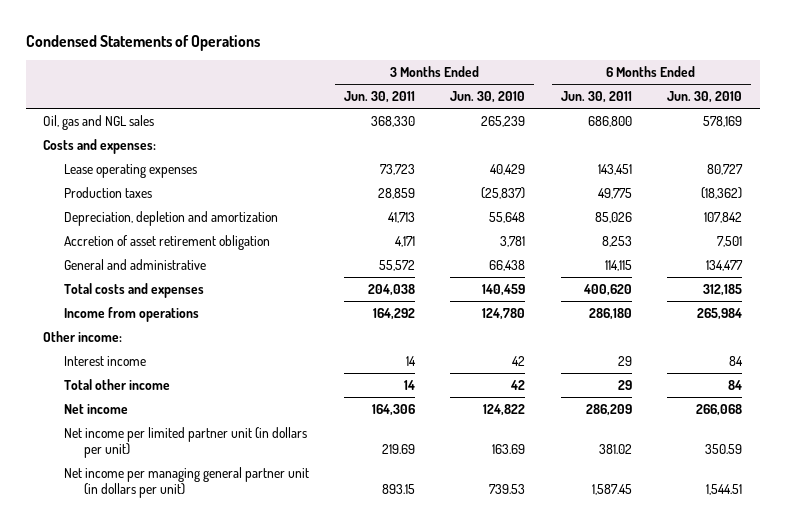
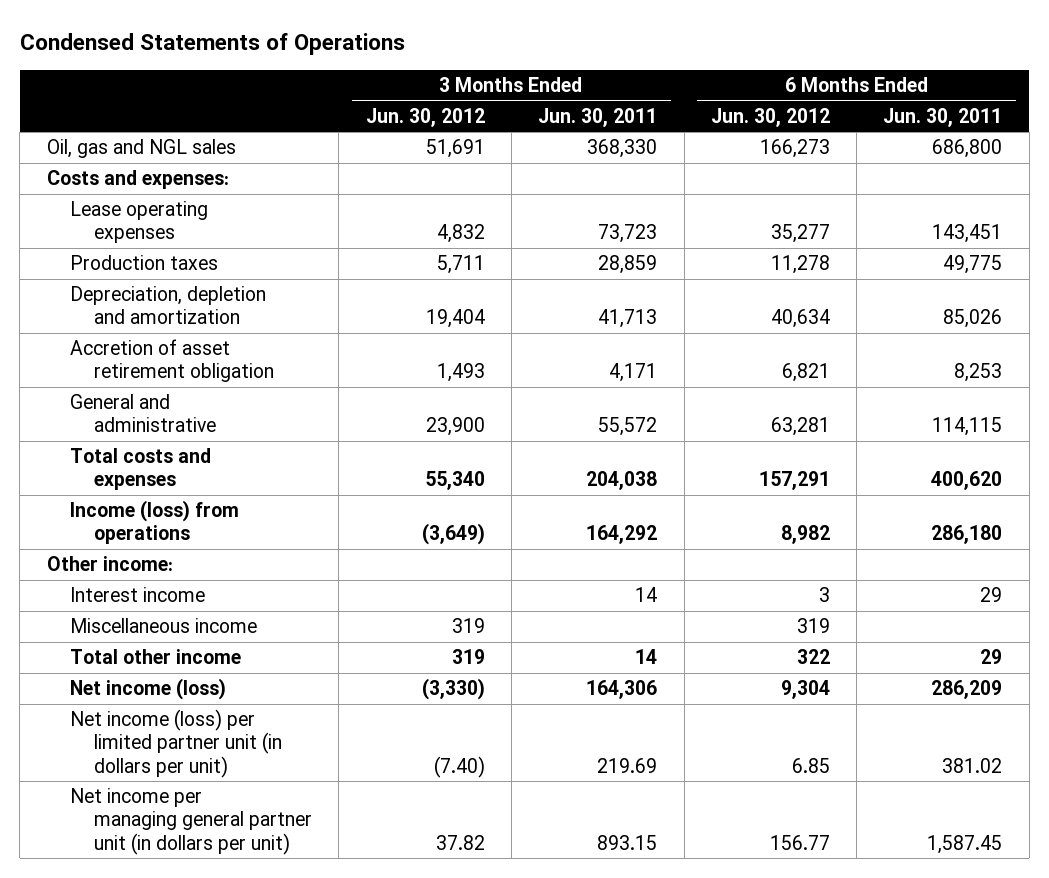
[450,90,526,103] Jun. 30, 2010 -> none
[667,90,743,103] Jun. 30, 2010 -> none
none -> [365,107,485,127] Jun. 30, 2012
none -> [710,107,830,127] Jun. 30, 2012
[63,306,199,322] Income from operations -> [70,500,240,545] Income (loss) from operations
none -> [70,618,258,634] Miscellaneous income
[63,403,128,414] Net income -> [70,678,227,701] Net income (loss)
[63,426,307,458] Net income per limited partner unit (in dollars per unit) -> [70,709,283,778] Net income (loss) per limited partner unit (in dollars per unit)

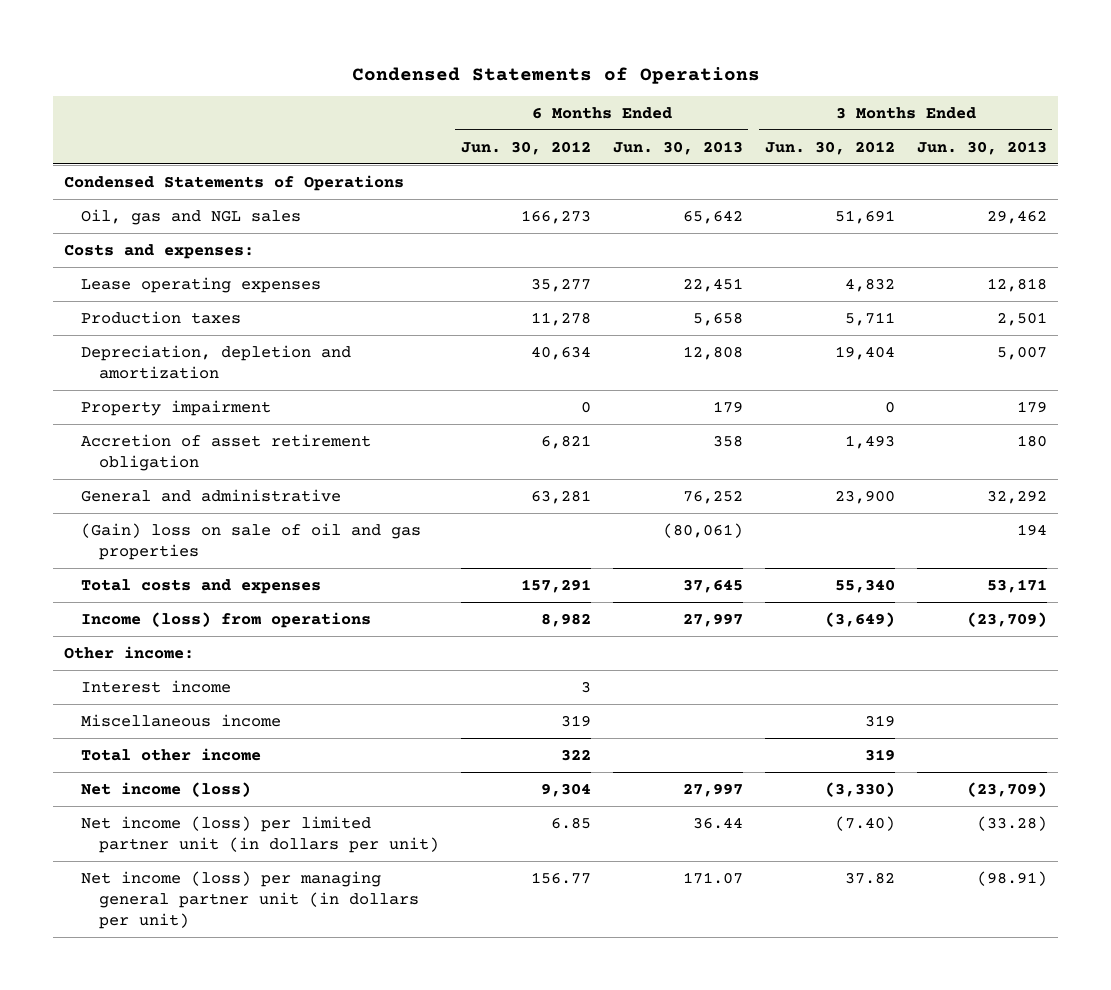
[538,107,658,127] Jun. 30, 2011 -> none
[883,107,1003,127] Jun. 30, 2011 -> none
none -> [612,140,743,155] Jun. 30, 2013
none -> [916,140,1047,155] Jun. 30, 2013
none -> [64,174,405,191] Condensed Statements of Operations
none -> [81,399,272,416] Property impairment
none -> [81,522,422,560] (Gain) loss on sale of oil and gas properties
[70,788,313,855] Net income per managing general partner unit (in dollars per unit) -> [81,870,419,930] Net income (loss) per managing general partner unit (in dollars per unit)

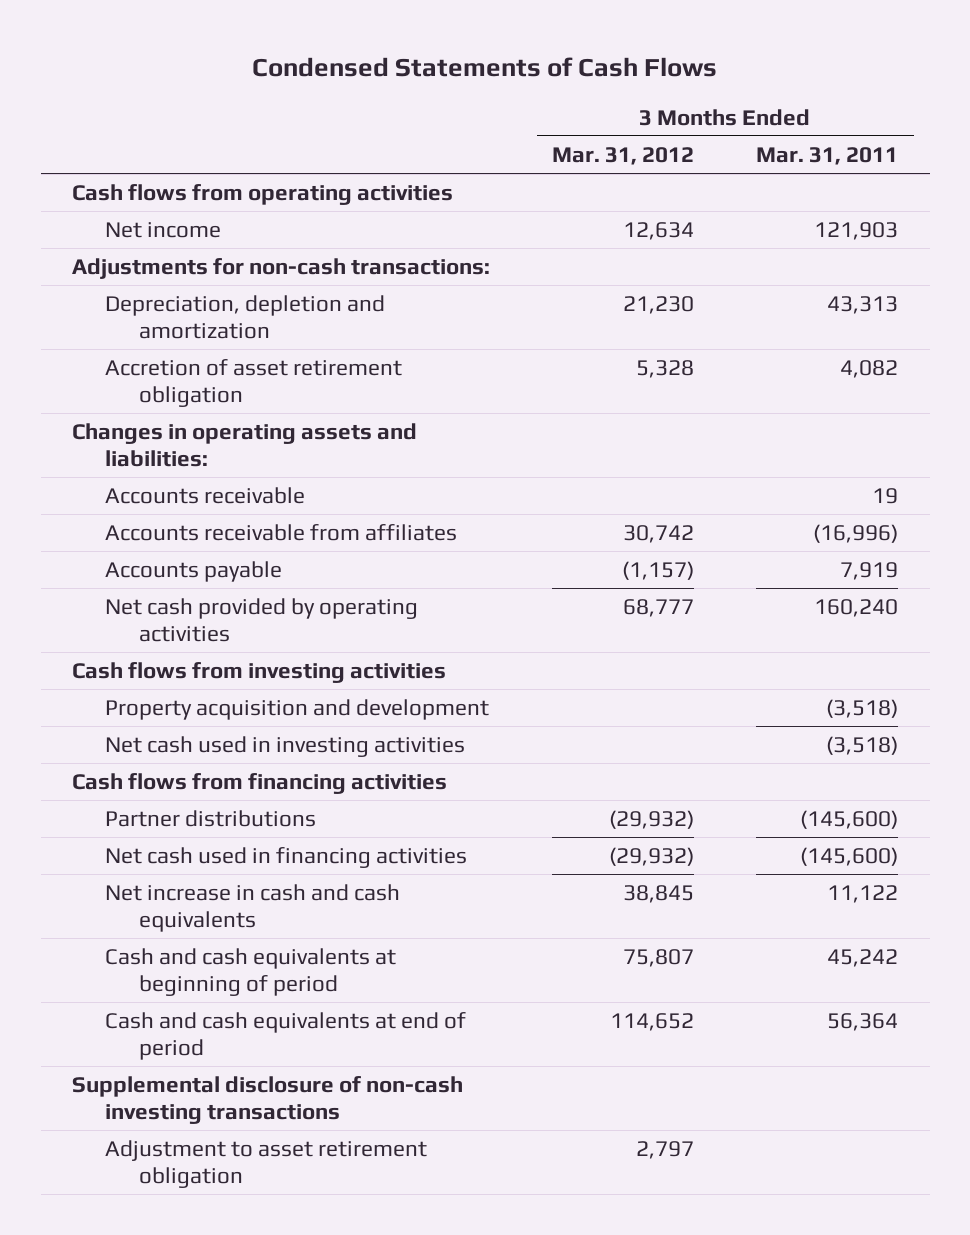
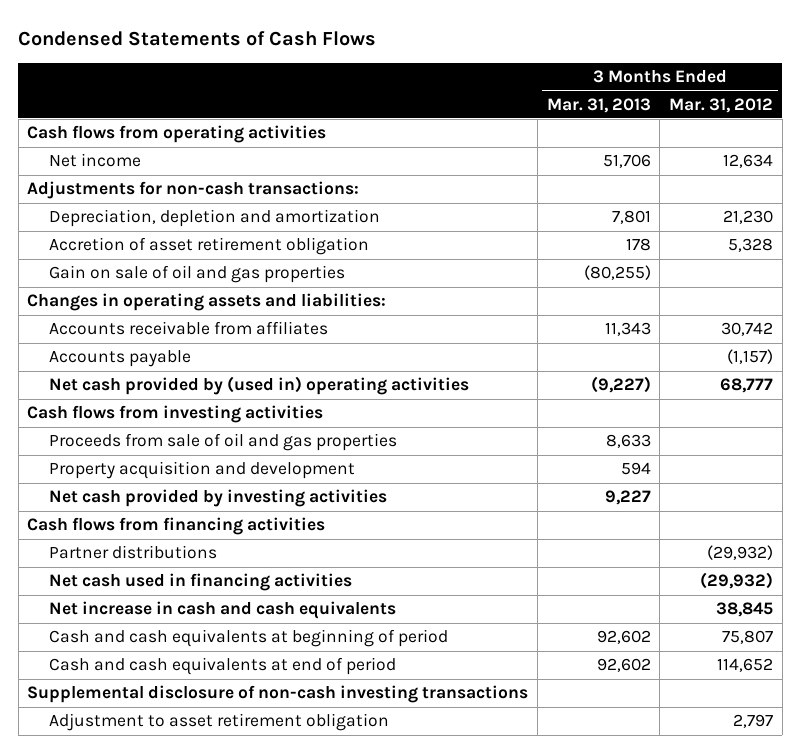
[756,146,899,165] Mar. 31, 2011 -> none
none -> [546,97,651,113] Mar. 31, 2013
none -> [48,265,345,284] Gain on sale of oil and gas properties
[105,487,306,505] Accounts receivable -> none
[105,598,419,643] Net cash provided by operating activities -> [48,376,469,396] Net cash provided by (used in) operating activities
none -> [48,433,397,452] Proceeds from sale of oil and gas properties
[105,736,466,758] Net cash used in investing activities -> [48,489,387,508] Net cash provided by investing activities

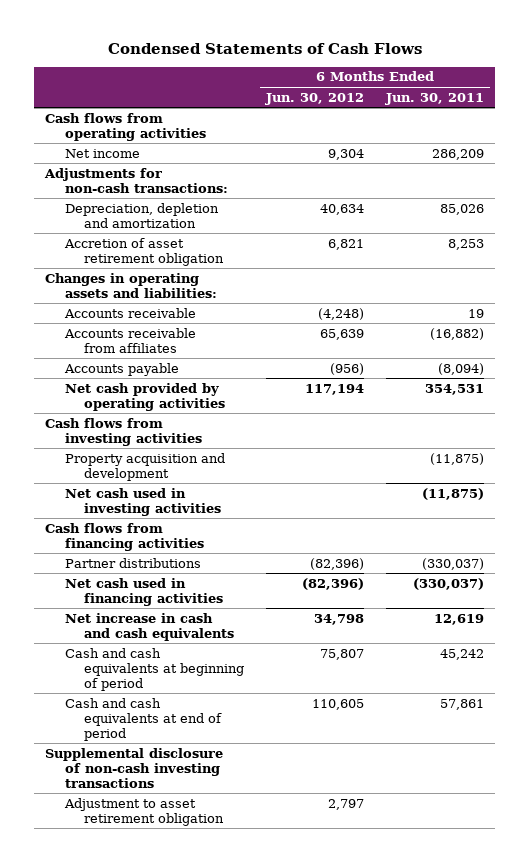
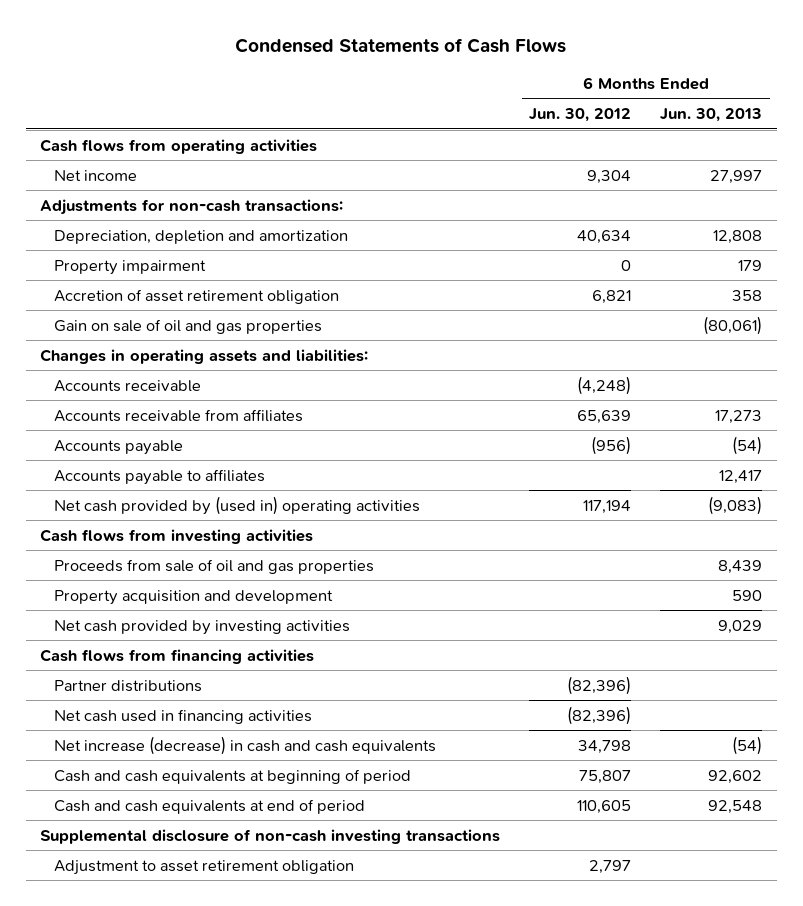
[385,92,485,105] Jun. 30, 2011 -> none
none -> [660,108,763,123] Jun. 30, 2013
none -> [53,259,206,275] Property impairment
none -> [53,318,322,334] Gain on sale of oil and gas properties
none -> [53,468,265,485] Accounts payable to affiliates
[64,382,225,411] Net cash provided by operating activities -> [53,495,420,515] Net cash provided by (used in) operating activities
none -> [53,558,374,574] Proceeds from sale of oil and gas properties
[64,487,221,516] Net cash used in investing activities -> [53,619,350,635] Net cash provided by investing activities
[64,612,234,641] Net increase in cash and cash equivalents -> [53,735,436,755] Net increase (decrease) in cash and cash equivalents

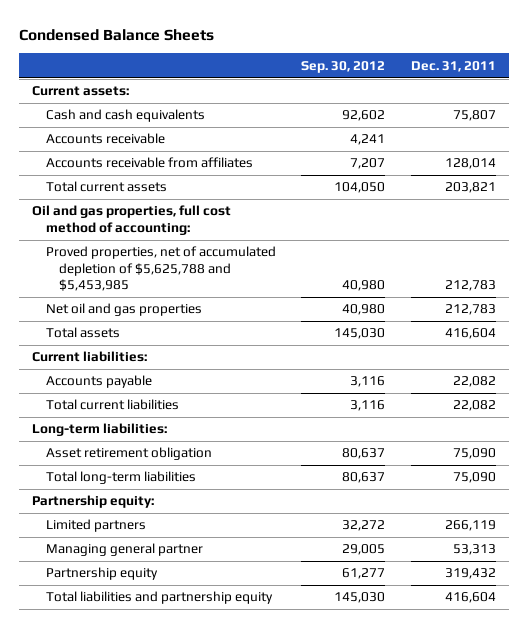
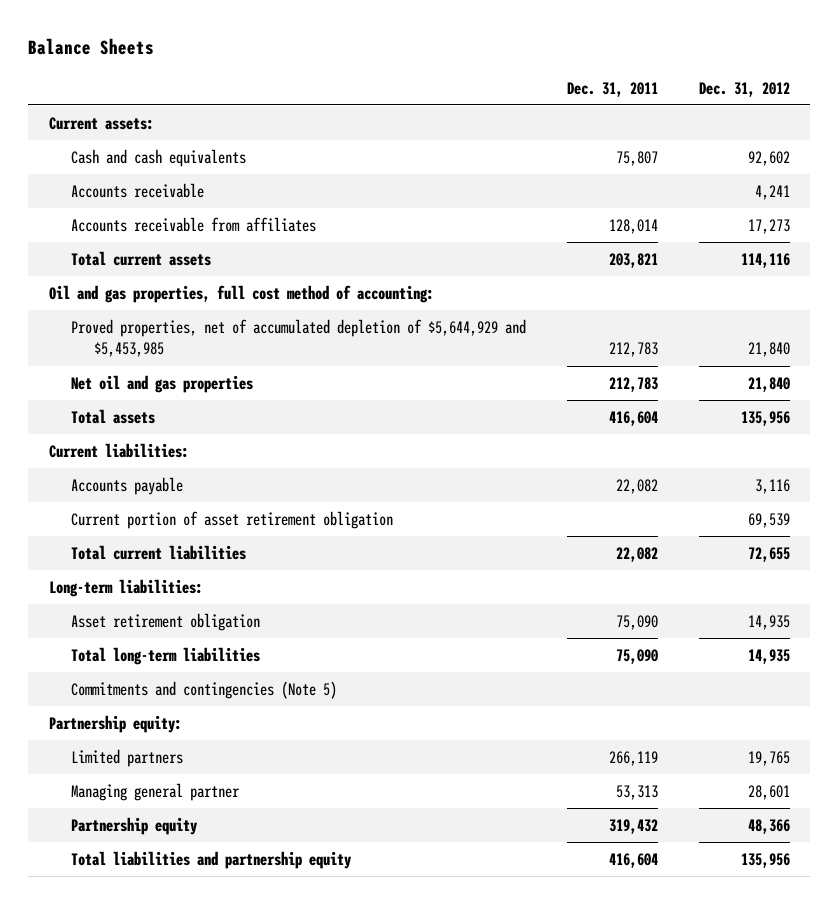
[19,28,215,41] Condensed Balance Sheets -> [28,38,155,56] Balance Sheets
[301,60,386,73] Sep. 30, 2012 -> none
none -> [698,81,790,97] Dec. 31, 2012
[45,246,276,292] Proved properties, net of accumulated depletion of $5,625,788 and $5,453,985 -> [71,318,527,358] Proved properties, net of accumulated depletion of $5,644,929 and $5,453,985
none -> [71,510,394,529] Current portion of asset retirement obligation
none -> [71,680,338,699] Commitments and contingencies (Note 5)

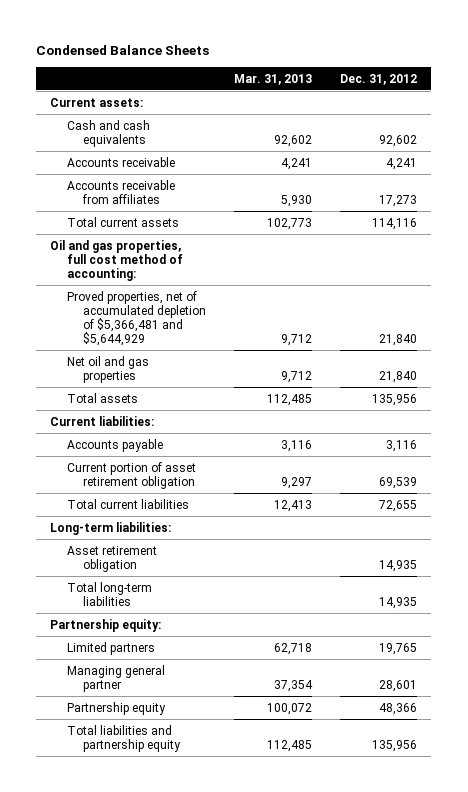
[28,38,155,56] Balance Sheets -> [36,44,210,55] Condensed Balance Sheets
[566,81,658,97] Dec. 31, 2011 -> none
none -> [234,73,313,85] Mar. 31, 2013
[71,318,527,358] Proved properties, net of accumulated depletion of $5,644,929 and $5,453,985 -> [66,290,207,347] Proved properties, net of accumulated depletion of $5,366,481 and $5,644,929
[71,680,338,699] Commitments and contingencies (Note 5) -> none

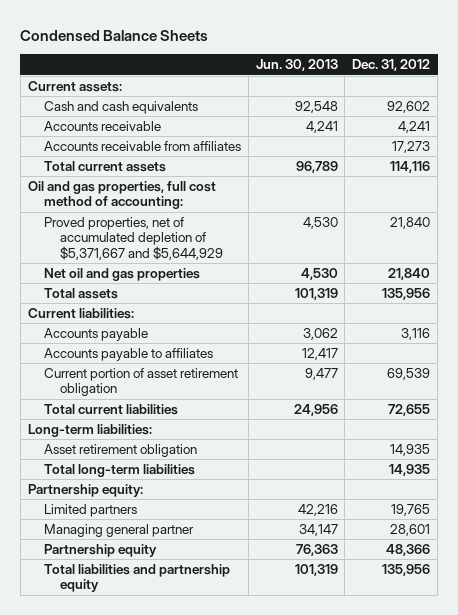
[234,73,313,85] Mar. 31, 2013 -> none
none -> [255,59,338,72] Jun. 30, 2013
[66,290,207,347] Proved properties, net of accumulated depletion of $5,366,481 and $5,644,929 -> [43,216,223,260] Proved properties, net of accumulated depletion of $5,371,667 and $5,644,929
none -> [43,347,213,361] Accounts payable to affiliates

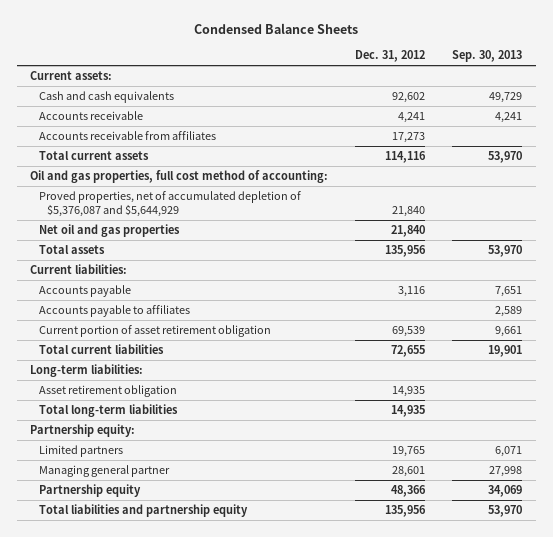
[255,59,338,72] Jun. 30, 2013 -> none
none -> [452,50,523,63] Sep. 30, 2013
[43,216,223,260] Proved properties, net of accumulated depletion of $5,371,667 and $5,644,929 -> [38,191,301,218] Proved properties, net of accumulated depletion of $5,376,087 and $5,644,929

